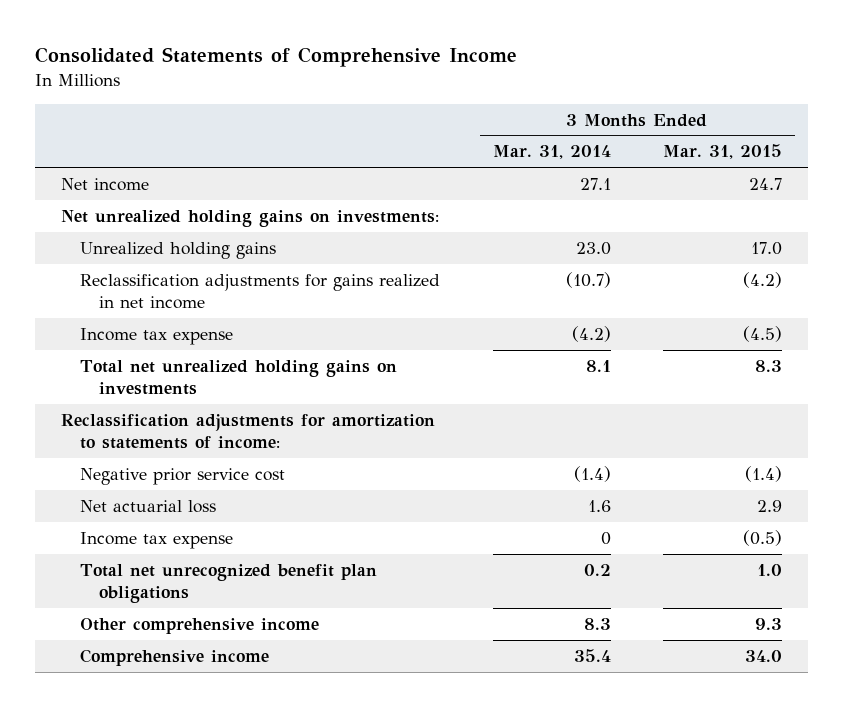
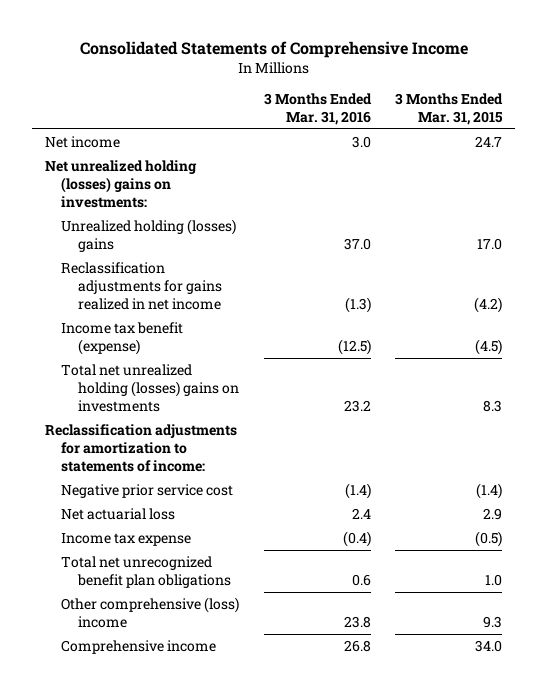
[492,145,611,160] Mar. 31, 2014 -> none
none -> [263,93,372,126] 3 Months Ended Mar. 31, 2016
[61,209,440,227] Net unrealized holding gains on investments: -> [44,159,197,208] Net unrealized holding (losses) gains on investments:
[80,241,277,259] Unrealized holding gains -> [61,218,237,252] Unrealized holding (losses) gains
[80,327,234,345] Income tax expense -> [61,321,184,355] Income tax benefit (expense)
[80,359,398,395] Total net unrealized holding gains on investments -> [61,363,239,412] Total net unrealized holding (losses) gains on investments
[80,617,320,634] Other comprehensive income -> [61,596,240,628] Other comprehensive (loss) income

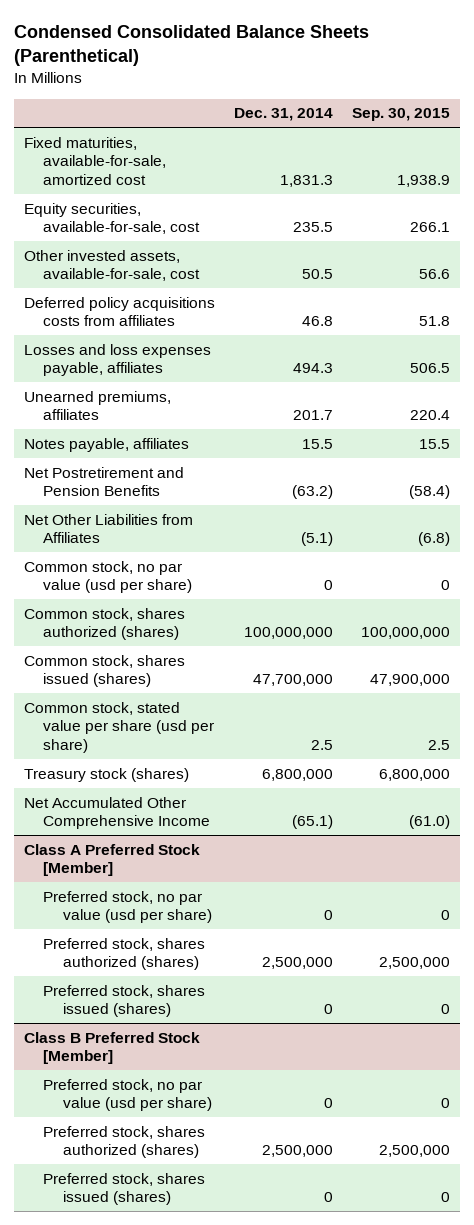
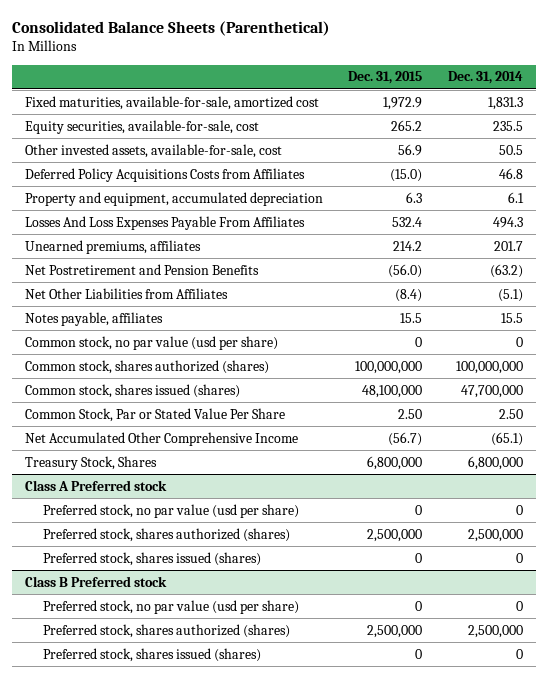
[14,25,370,67] Condensed Consolidated Balance Sheets (Parenthetical) -> [12,20,331,36] Consolidated Balance Sheets (Parenthetical)
[352,108,451,122] Sep. 30, 2015 -> none
none -> [348,71,423,85] Dec. 31, 2015
[23,296,215,327] Deferred policy acquisitions costs from affiliates -> [24,167,305,182] Deferred Policy Acquisitions Costs from Affiliates
none -> [24,191,323,206] Property and equipment, accumulated depreciation
[23,343,211,377] Losses and loss expenses payable, affiliates -> [24,215,305,230] Losses And Loss Expenses Payable From Affiliates
[23,437,189,452] Notes payable, affiliates -> [24,311,163,326] Notes payable, affiliates
[23,767,189,782] Treasury stock (shares) -> none
[23,701,215,754] Common stock, stated value per share (usd per share) -> [24,407,285,422] Common Stock, Par or Stated Value Per Share
[311,740,334,751] 2.5 -> [498,408,523,419] 2.50
none -> [24,455,157,470] Treasury Stock, Shares
[23,843,200,877] Class A Preferred Stock [Member] -> [24,479,167,491] Class A Preferred stock
[23,1031,200,1065] Class B Preferred Stock [Member] -> [24,575,167,587] Class B Preferred stock

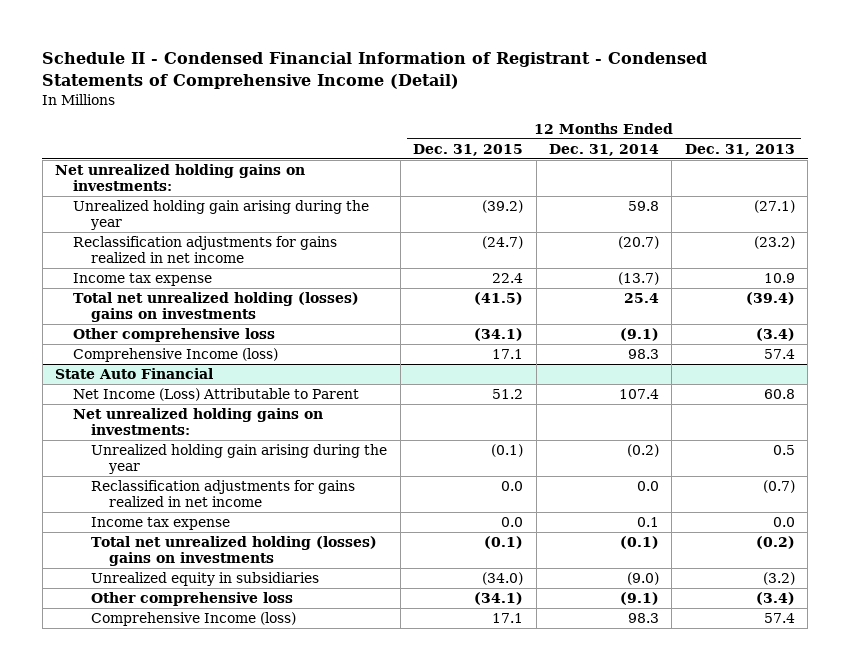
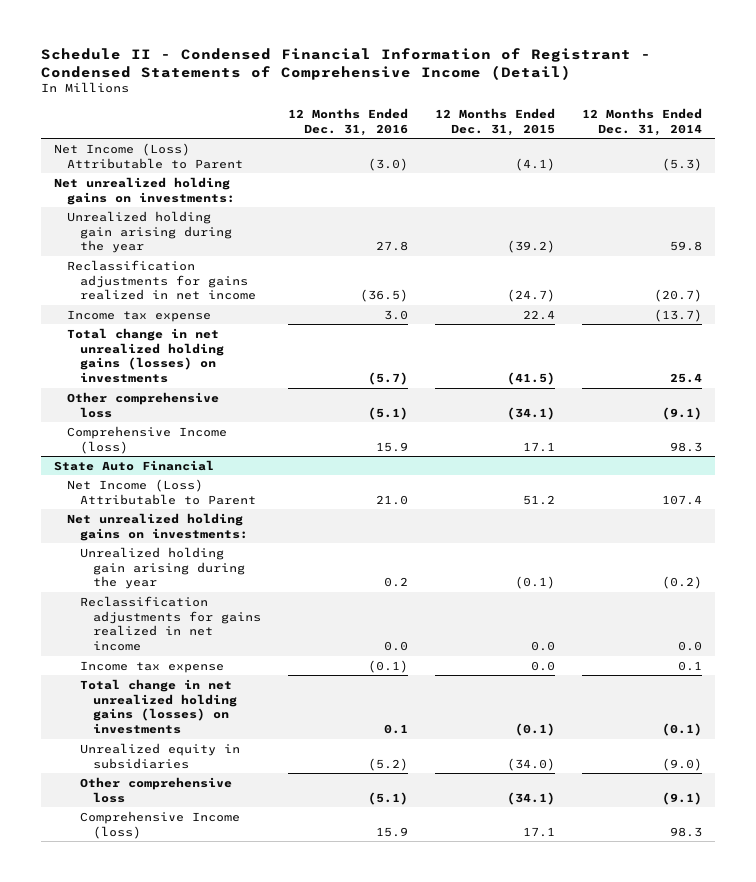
[684,143,795,156] Dec. 31, 2013 -> none
none -> [287,107,408,136] 12 Months Ended Dec. 31, 2016
none -> [54,142,244,169] Net Income (Loss) Attributable to Parent
[73,292,360,323] Total net unrealized holding (losses) gains on investments -> [67,327,224,384] Total change in net unrealized holding gains (losses) on investments
[91,536,378,567] Total net unrealized holding (losses) gains on investments -> [79,678,237,735] Total change in net unrealized holding gains (losses) on investments

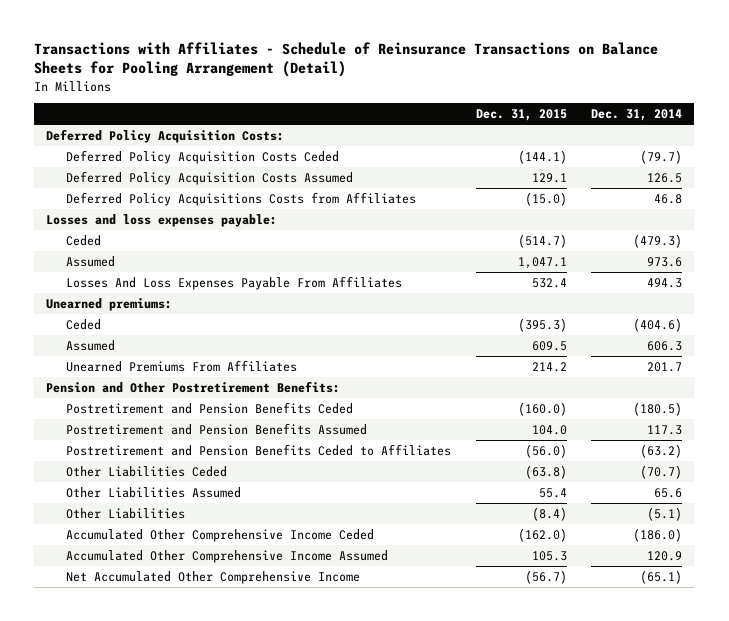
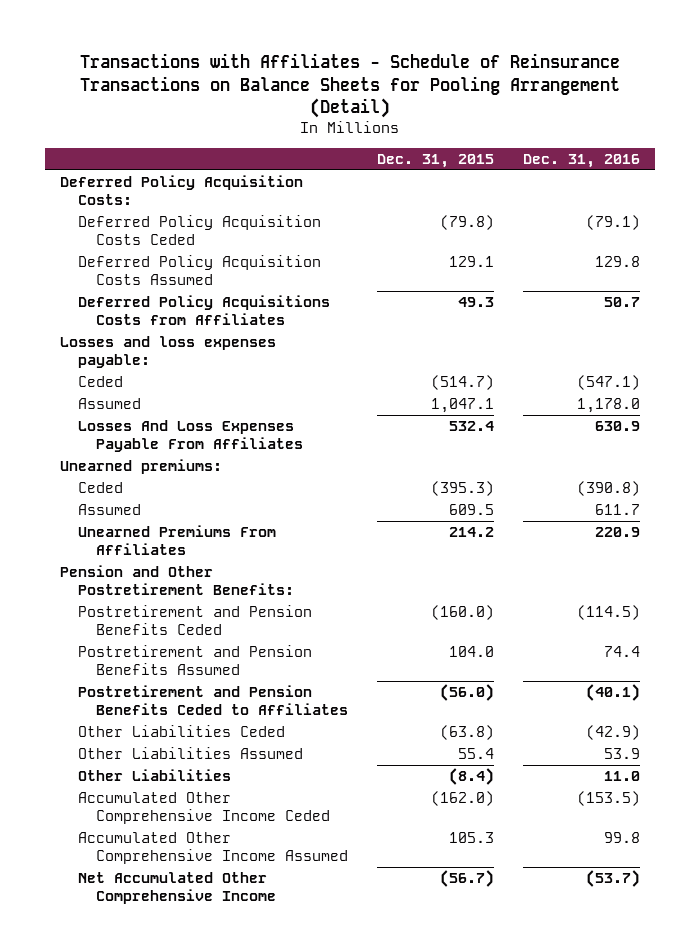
[591,109,683,122] Dec. 31, 2014 -> none
none -> [523,153,641,168] Dec. 31, 2016
[517,150,567,165] (144.1) -> [440,215,495,231] (79.8)
[524,192,567,207] (15.0) -> [458,297,495,308] 49.3

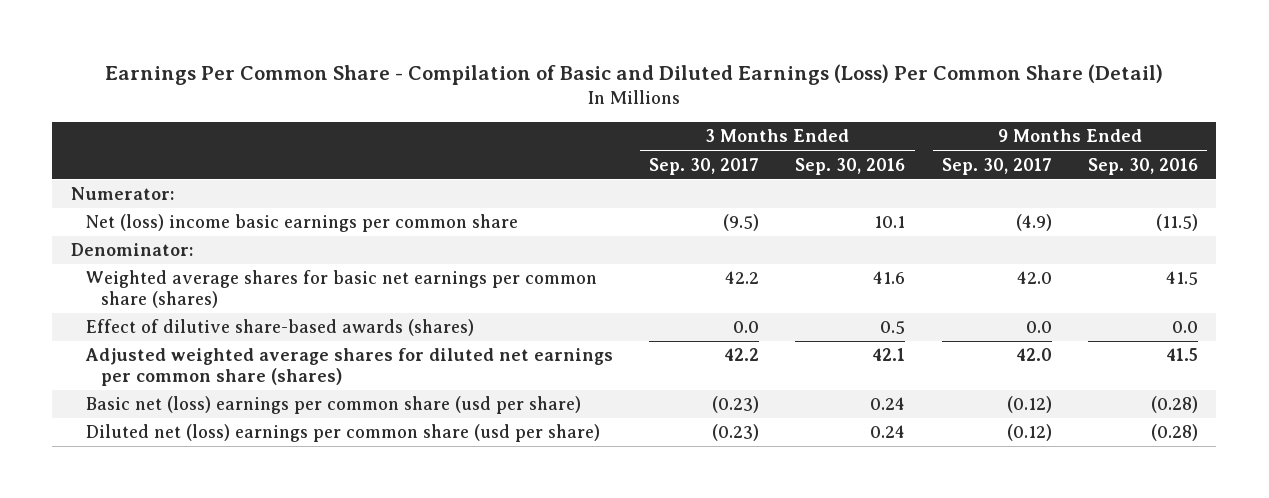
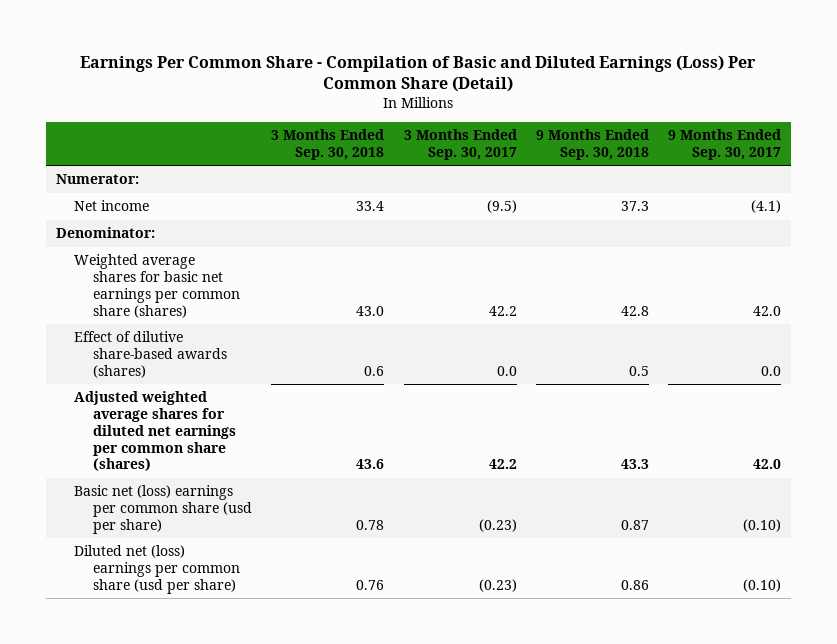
[795,157,906,175] Sep. 30, 2016 -> none
[1087,157,1198,175] Sep. 30, 2016 -> none
none -> [271,129,385,160] 3 Months Ended Sep. 30, 2018
none -> [535,129,649,160] 9 Months Ended Sep. 30, 2018
[85,214,518,233] Net (loss) income basic earnings per common share -> [74,200,150,212] Net income
[1015,214,1052,232] (4.9) -> [751,200,782,214] (4.1)
[1006,396,1052,414] (0.12) -> [743,518,782,532] (0.10)
[1006,424,1052,442] (0.12) -> [743,578,782,592] (0.10)

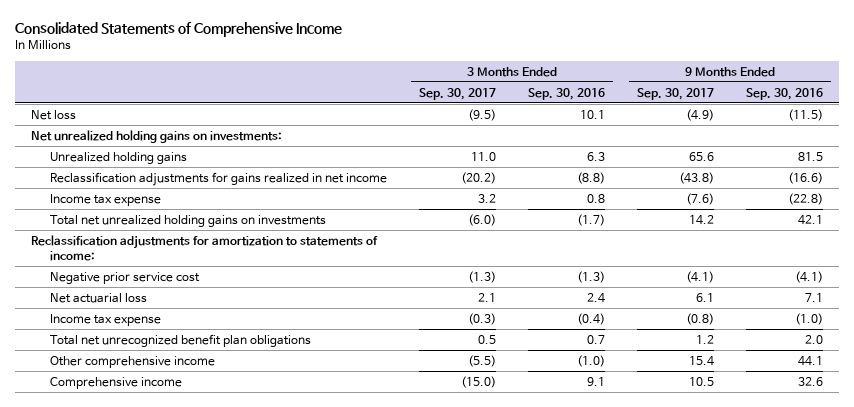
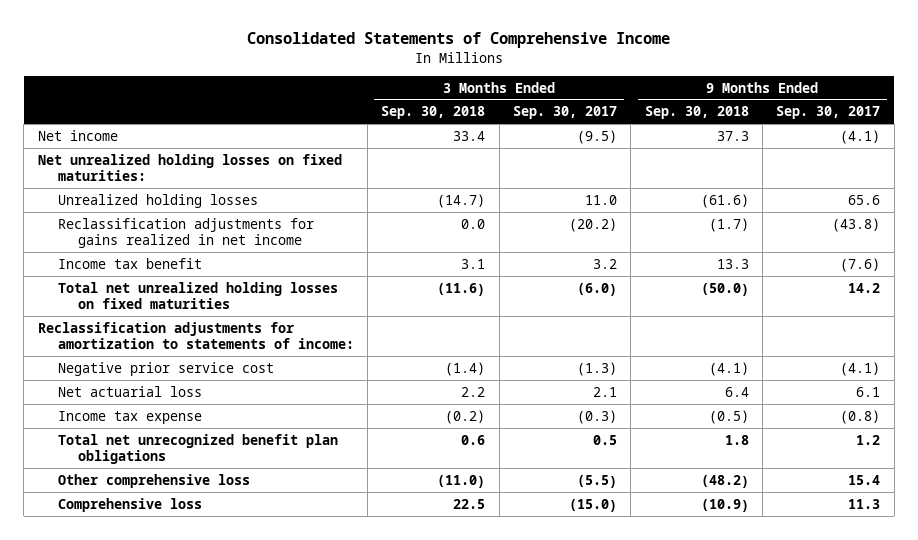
[528,87,606,100] Sep. 30, 2016 -> none
[746,87,824,100] Sep. 30, 2016 -> none
none -> [381,106,486,120] Sep. 30, 2018
none -> [644,106,749,120] Sep. 30, 2018
[30,109,76,120] Net loss -> [37,129,118,141] Net income
[686,108,715,121] (4.9) -> [840,129,881,144] (4.1)
[30,129,282,143] Net unrealized holding gains on investments: -> [37,153,342,181] Net unrealized holding losses on fixed maturities:
[49,151,187,164] Unrealized holding gains -> [57,193,258,208] Unrealized holding losses
[49,193,161,206] Income tax expense -> [57,257,202,269] Income tax benefit
[49,214,326,227] Total net unrealized holding gains on investments -> [57,281,338,309] Total net unrealized holding losses on fixed maturities
[49,355,215,368] Other comprehensive income -> [57,473,250,488] Other comprehensive loss
[49,376,182,389] Comprehensive income -> [57,497,202,512] Comprehensive loss
[689,376,715,386] 10.5 -> [848,498,881,509] 11.3

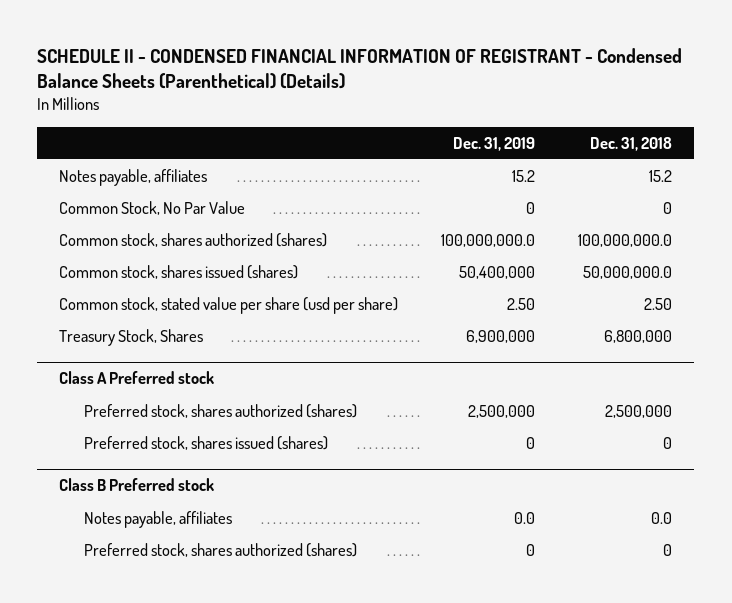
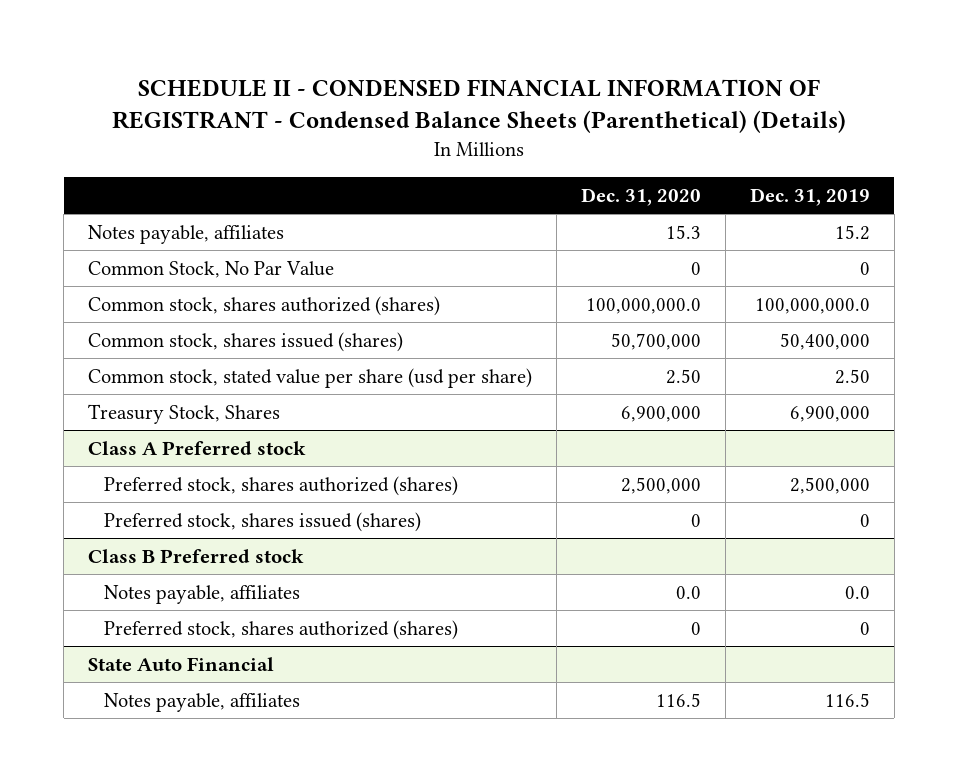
[590,136,673,151] Dec. 31, 2018 -> none
none -> [581,187,702,206] Dec. 31, 2020
none -> [88,656,275,671] State Auto Financial
none -> [103,692,300,712] Notes payable, affiliates

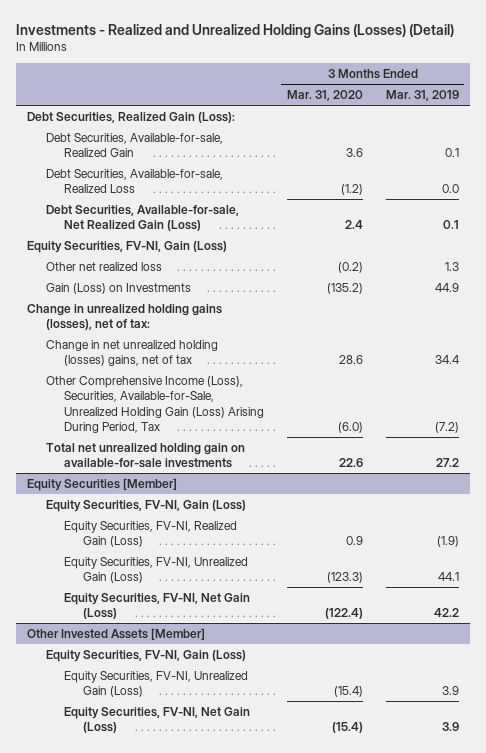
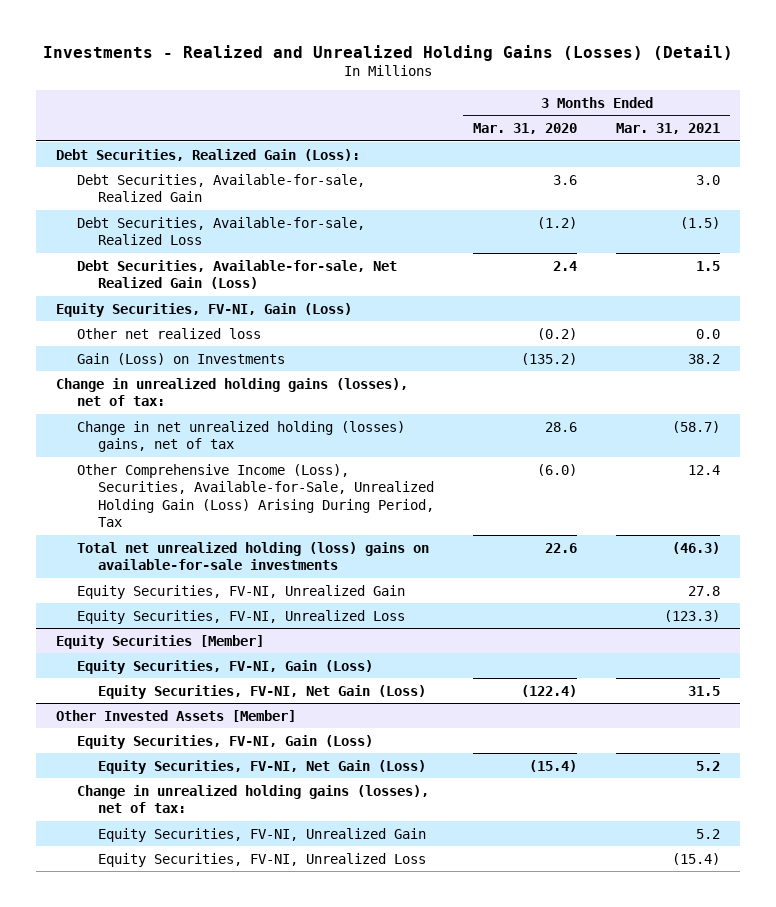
[385,90,459,102] Mar. 31, 2019 -> none
none -> [616,123,721,135] Mar. 31, 2021
[45,442,245,469] Total net unrealized holding gain on available-for-sale investments -> [76,541,429,571] Total net unrealized holding (loss) gains on available-for-sale investments
none -> [76,584,405,599] Equity Securities, FV-NI, Unrealized Gain
none -> [76,609,405,624] Equity Securities, FV-NI, Unrealized Loss
[64,520,238,548] Equity Securities, FV-NI, Realized Gain (Loss) -> none
[64,556,249,584] Equity Securities, FV-NI, Unrealized Gain (Loss) -> none
[64,670,249,698] Equity Securities, FV-NI, Unrealized Gain (Loss) -> none
none -> [76,784,429,814] Change in unrealized holding gains (losses), net of tax:
none -> [98,827,427,842] Equity Securities, FV-NI, Unrealized Gain
none -> [98,852,427,867] Equity Securities, FV-NI, Unrealized Loss

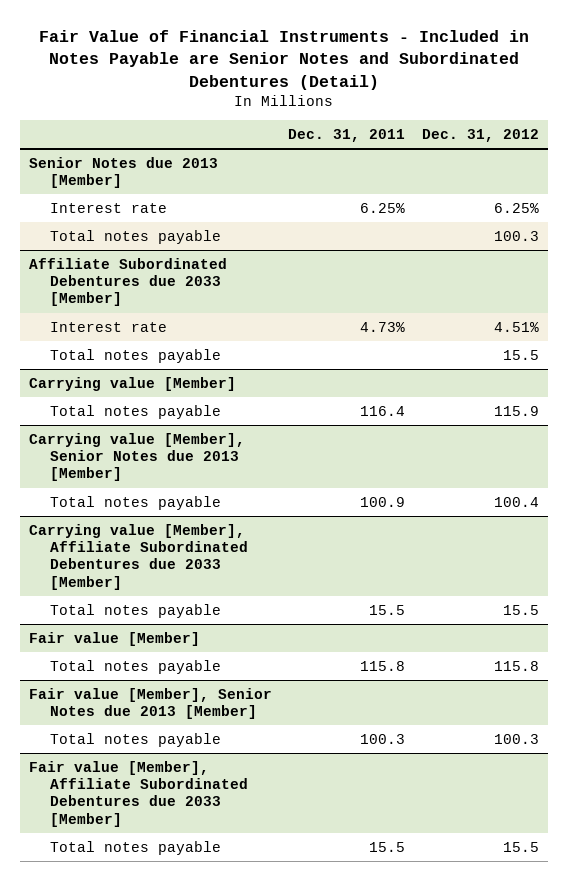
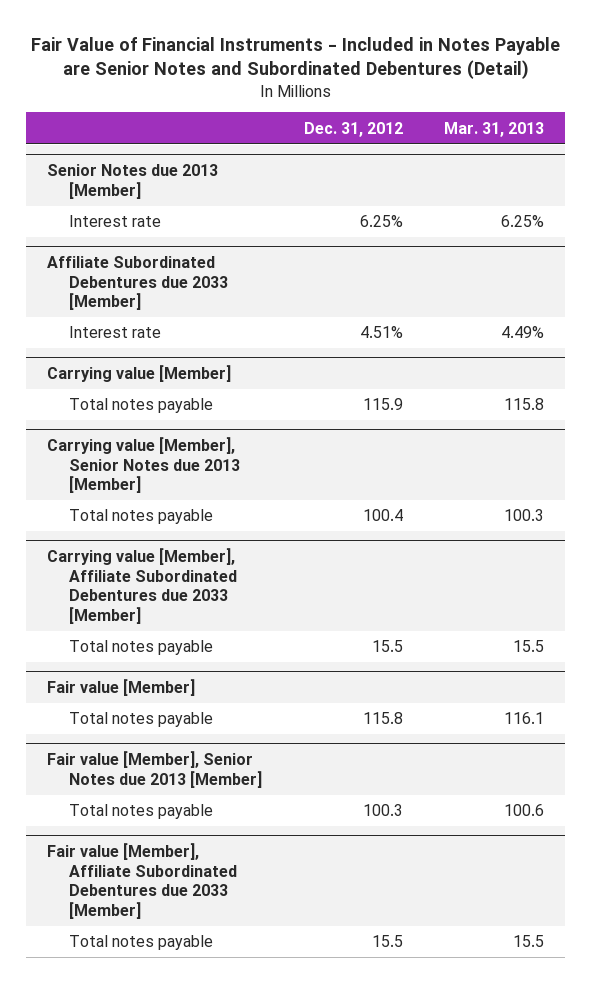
[288,128,406,142] Dec. 31, 2011 -> none
none -> [444,121,545,137] Mar. 31, 2013
[49,229,221,244] Total notes payable -> none
[49,348,221,363] Total notes payable -> none

